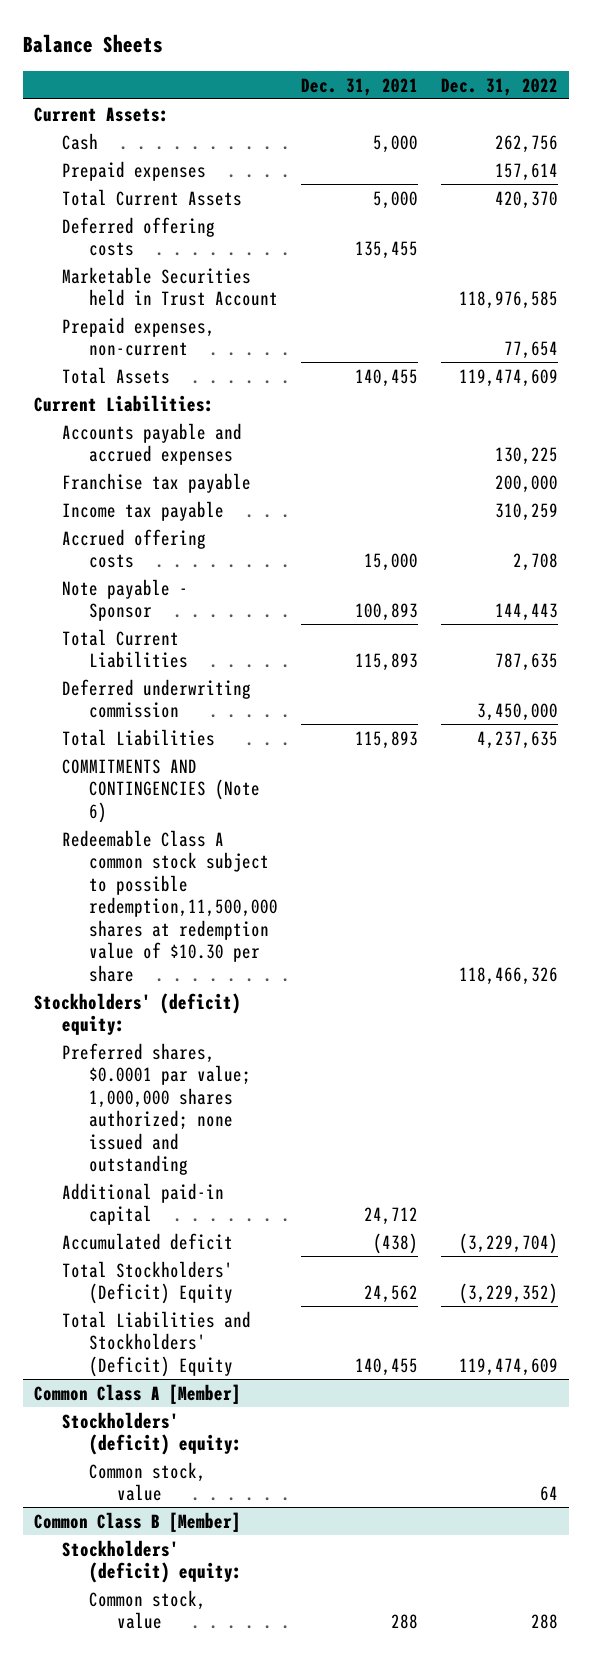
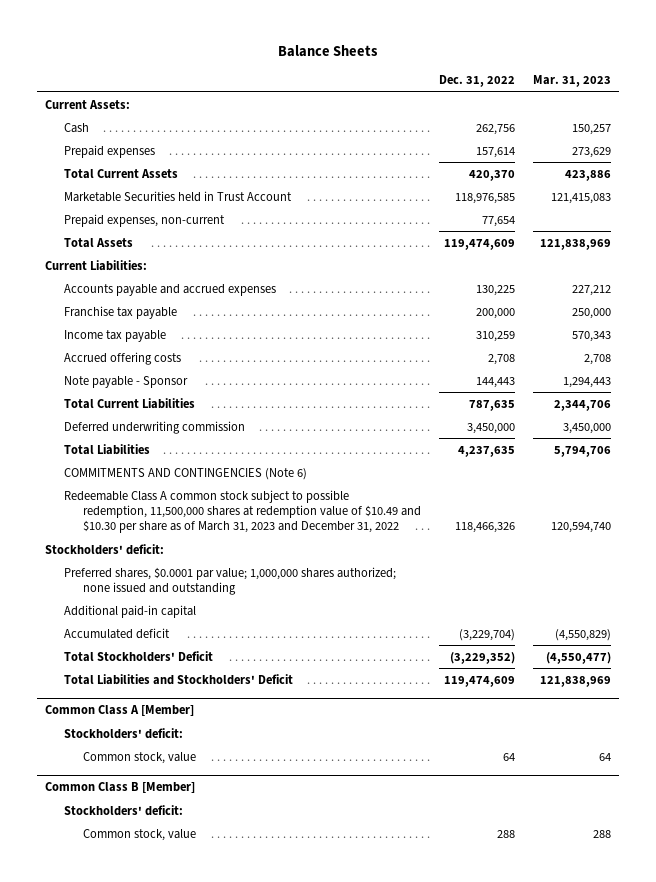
[300,77,418,96] Dec. 31, 2021 -> none
none -> [532,75,611,88] Mar. 31, 2023
[61,216,215,257] Deferred offering costs -> none
[61,829,279,982] Redeemable Class A common stock subject to possible redemption,11,500,000 shares at redemption value of $10.30 per share -> [64,489,421,534] Redeemable Class A common stock subject to possible redemption, 11,500,000 shares at redemption value of $10.49 and $10.30 per share as of March 31, 2023 and December 31, 2022
[34,992,242,1036] Stockholders' (deficit) equity: -> [45,543,165,555] Stockholders' deficit:
[61,1260,234,1305] Total Stockholders' (Deficit) Equity -> [64,650,214,662] Total Stockholders' Deficit
[61,1310,251,1377] Total Liabilities and Stockholders' (Deficit) Equity -> [64,673,294,685] Total Liabilities and Stockholders' Deficit
[61,1411,243,1456] Stockholders' (deficit) equity: -> [64,727,184,739] Stockholders' deficit:
[61,1539,243,1584] Stockholders' (deficit) equity: -> [64,804,184,816] Stockholders' deficit:

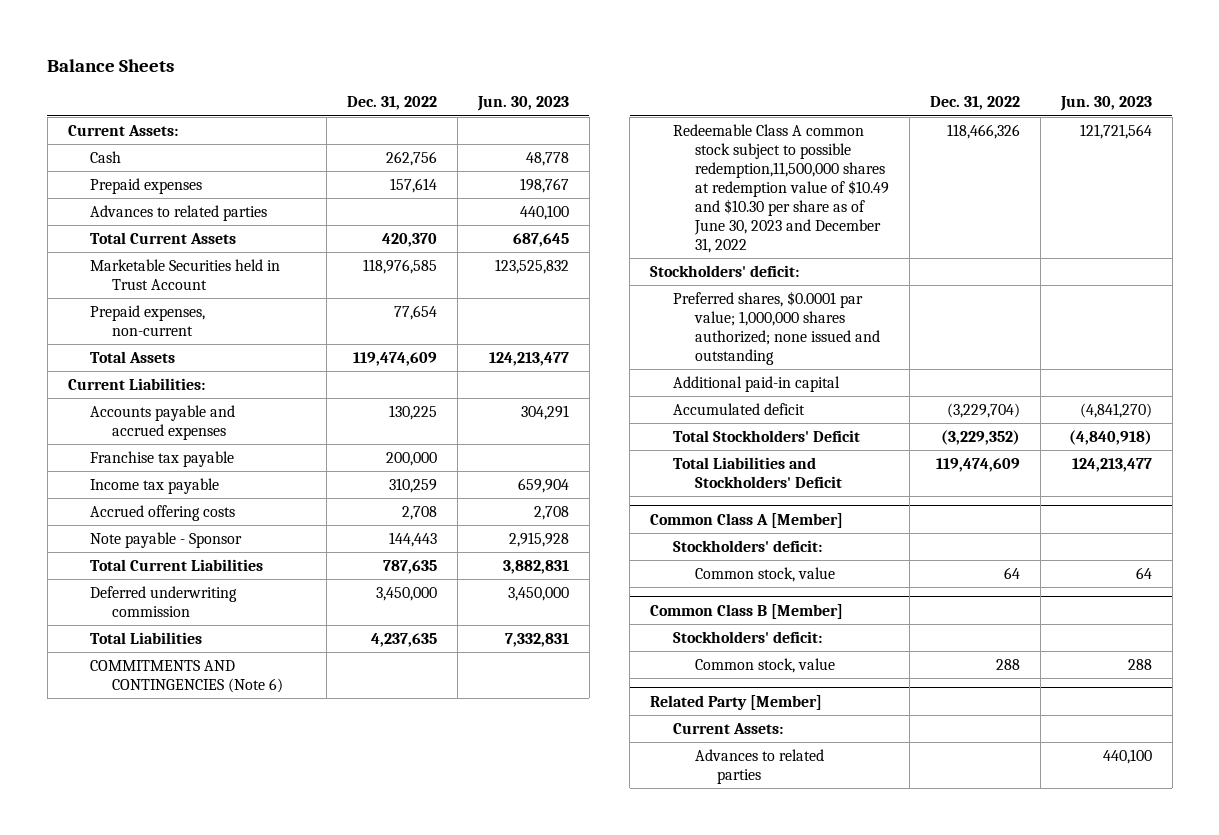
[532,75,611,88] Mar. 31, 2023 -> none
none -> [476,96,569,112] Jun. 30, 2023
none -> [89,205,267,222] Advances to related parties
[64,489,421,534] Redeemable Class A common stock subject to possible redemption, 11,500,000 shares at redemption value of $10.49 and $10.30 per share as of March 31, 2023 and December 31, 2022 -> [672,124,889,254] Redeemable Class A common stock subject to possible redemption,11,500,000 shares at redemption value of $10.49 and $10.30 per share as of June 30, 2023 and December 31, 2022
none -> [650,694,823,710] Related Party [Member]
none -> [672,723,783,735] Current Assets:
none -> [694,749,824,785] Advances to related parties

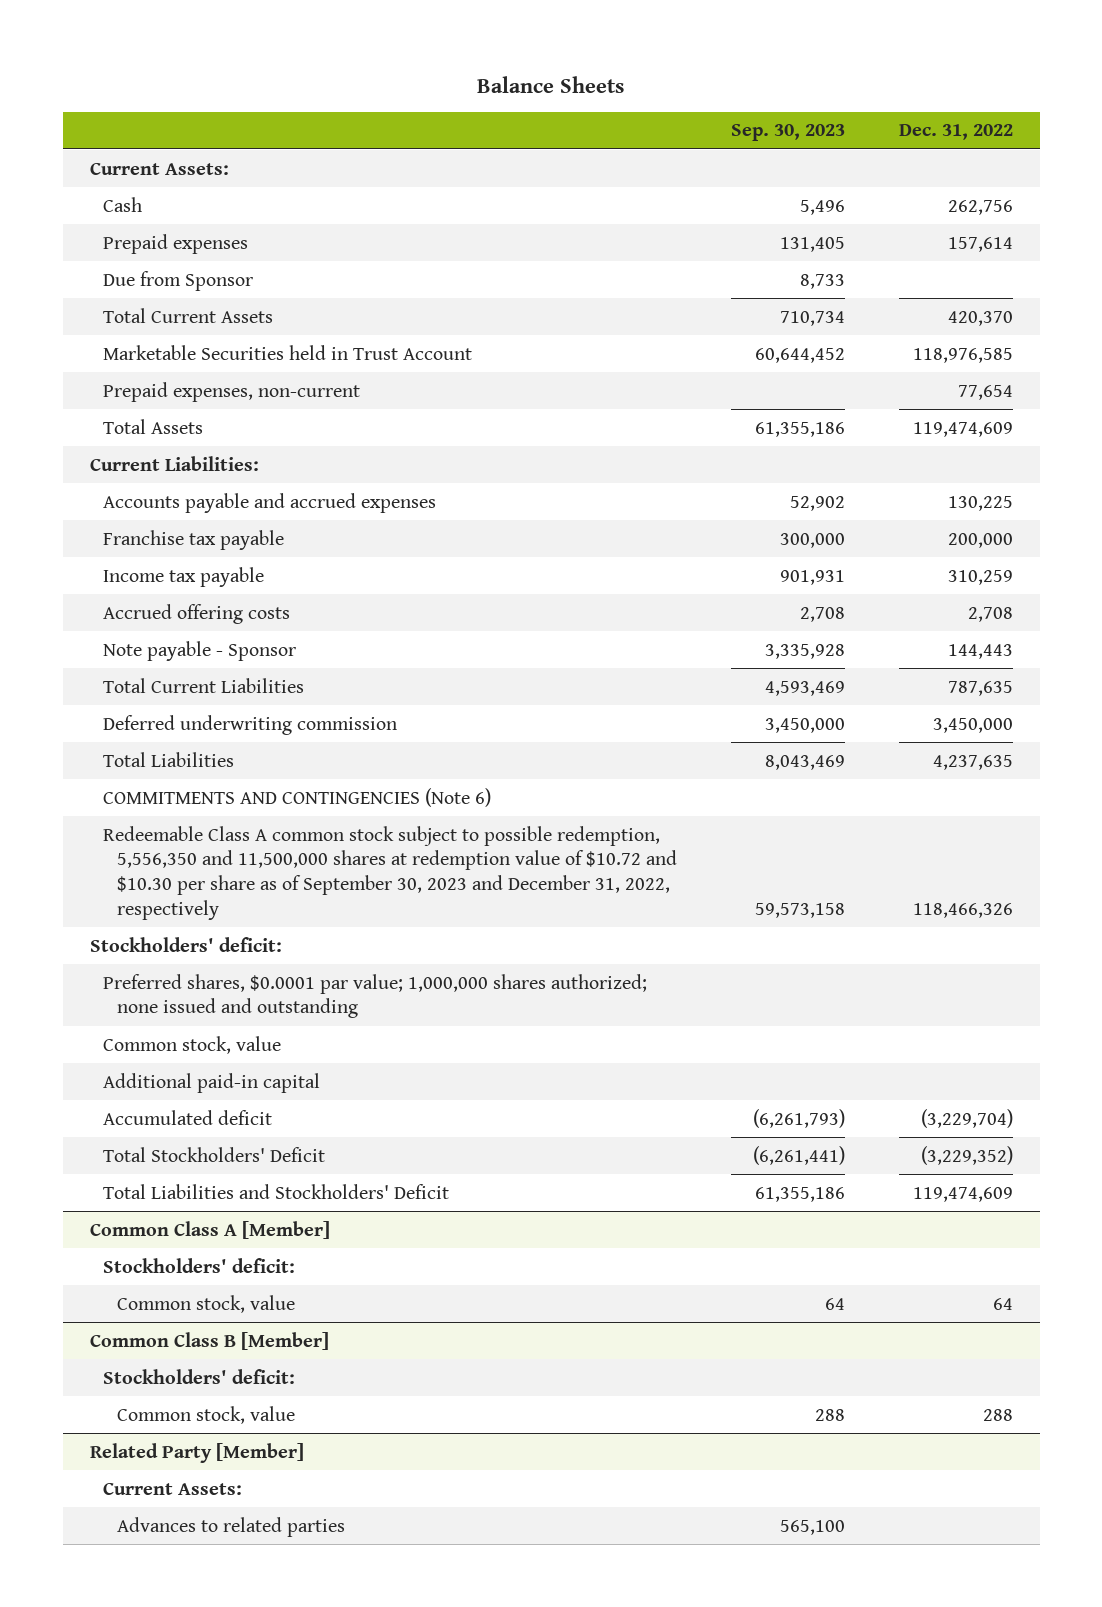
[476,96,569,112] Jun. 30, 2023 -> none
none -> [730,124,845,142] Sep. 30, 2023
[89,205,267,222] Advances to related parties -> none
none -> [103,270,254,291] Due from Sponsor
[672,124,889,254] Redeemable Class A common stock subject to possible redemption,11,500,000 shares at redemption value of $10.49 and $10.30 per share as of June 30, 2023 and December 31, 2022 -> [103,825,677,920] Redeemable Class A common stock subject to possible redemption, 5,556,350 and 11,500,000 shares at redemption value of $10.72 and $10.30 per share as of September 30, 2023 and December 31, 2022, respectively
none -> [103,1035,282,1054] Common stock, value

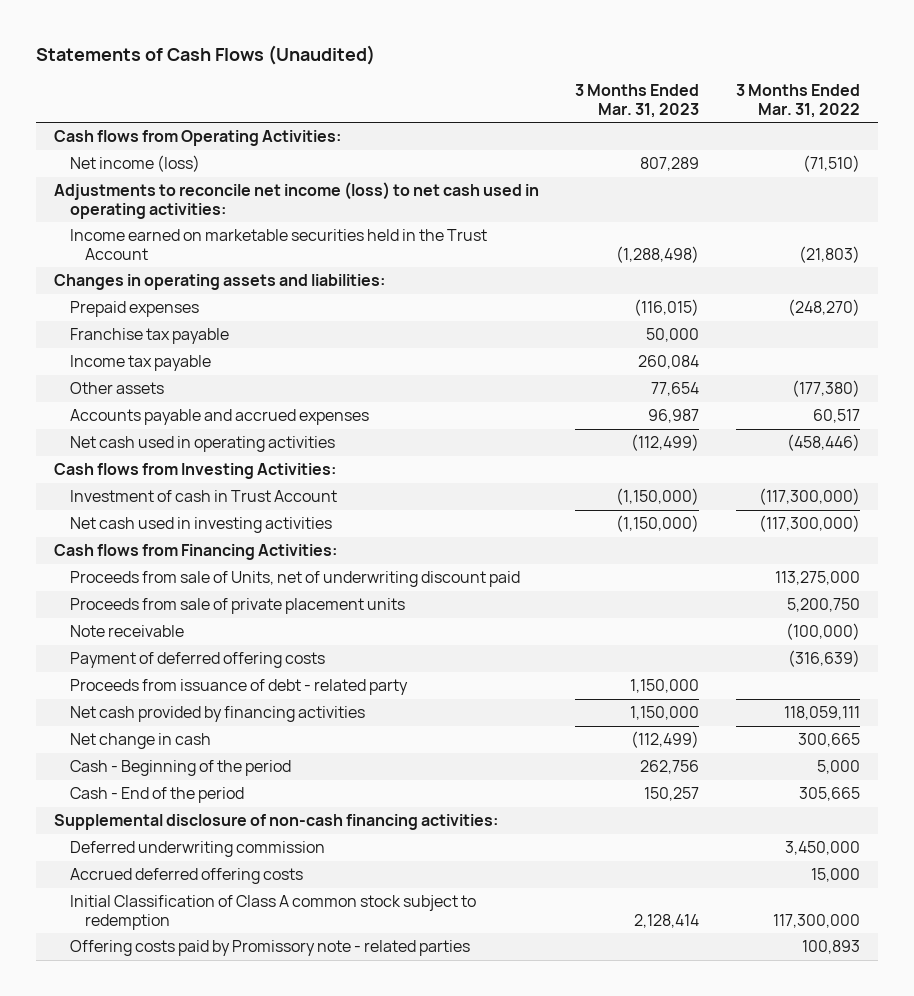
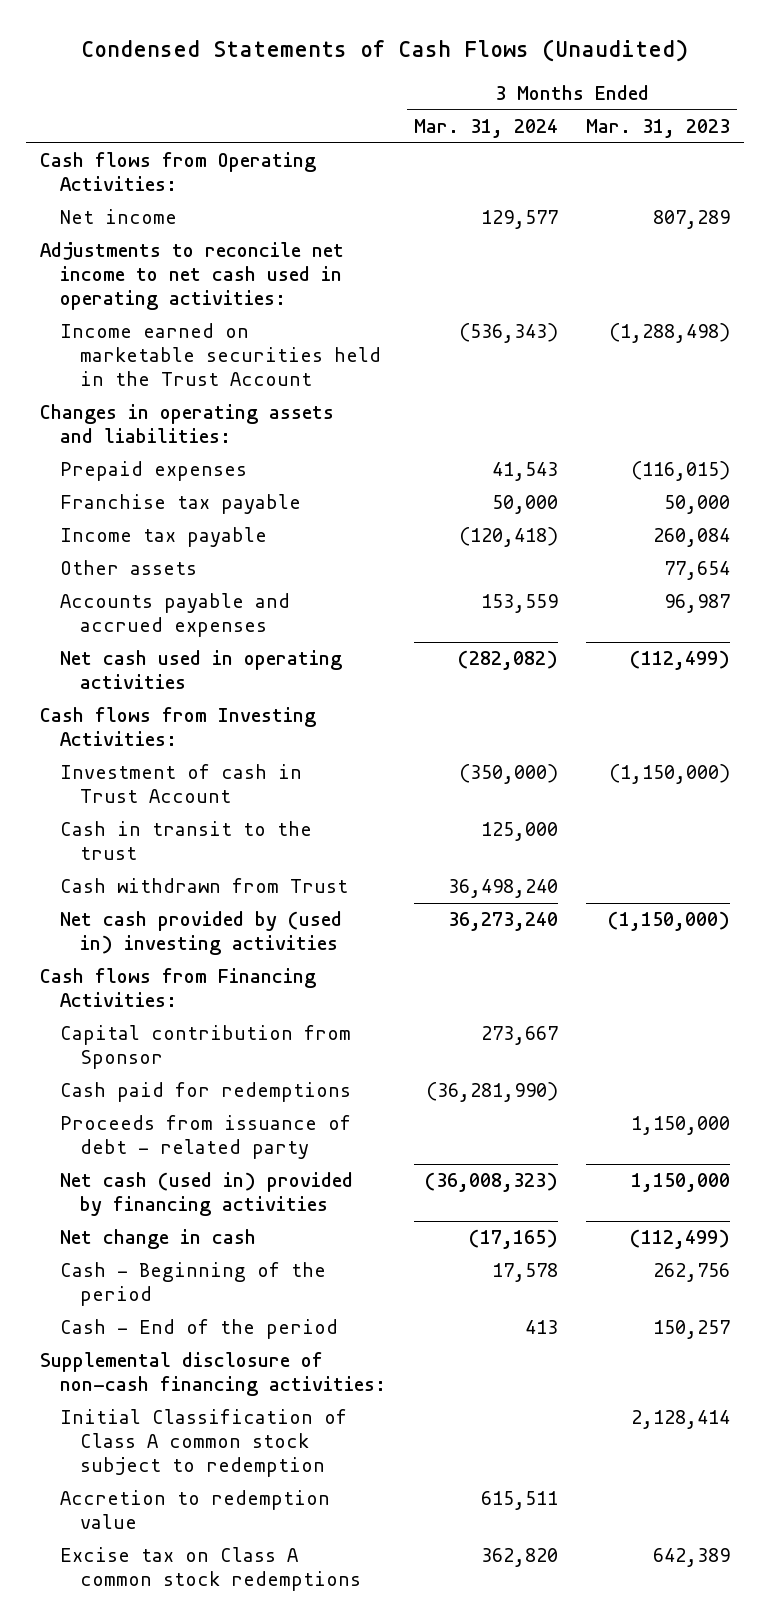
[36,44,376,65] Statements of Cash Flows (Unaudited) -> [80,38,688,62] Condensed Statements of Cash Flows (Unaudited)
[735,83,860,118] 3 Months Ended Mar. 31, 2022 -> none
none -> [413,119,558,139] Mar. 31, 2024
[69,155,200,173] Net income (loss) -> [59,209,177,225] Net income
[54,182,540,219] Adjustments to reconcile net income (loss) to net cash used in operating activities: -> [39,242,344,310] Adjustments to reconcile net income to net cash used in operating activities:
none -> [59,821,312,861] Cash in transit to the trust
none -> [59,878,348,894] Cash withdrawn from Trust
[69,517,332,534] Net cash used in investing activities -> [59,911,342,956] Net cash provided by (used in) investing activities
[69,571,520,588] Proceeds from sale of Units, net of underwriting discount paid -> none
[69,598,405,615] Proceeds from sale of private placement units -> none
[69,625,184,638] Note receivable -> none
[69,652,325,669] Payment of deferred offering costs -> none
none -> [59,1025,351,1070] Capital contribution from Sponsor
none -> [59,1082,351,1103] Cash paid for redemptions
[69,706,365,723] Net cash provided by financing activities -> [59,1172,353,1217] Net cash (used in) provided by financing activities
[69,841,325,858] Deferred underwriting commission -> none
[69,868,303,885] Accrued deferred offering costs -> none
[69,940,470,957] Offering costs paid by Promissory note - related parties -> none
none -> [59,1490,330,1530] Accretion to redemption value
none -> [59,1547,362,1592] Excise tax on Class A common stock redemptions

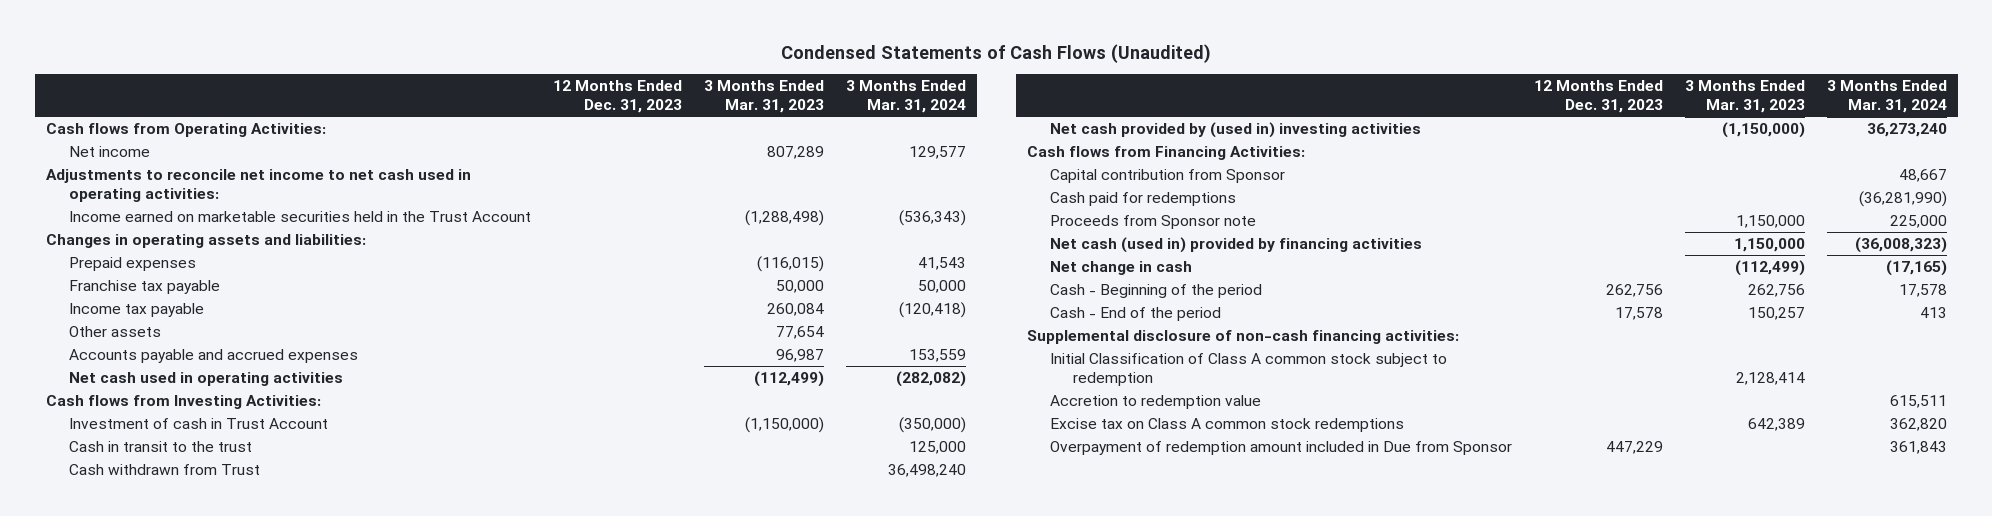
none -> [552,80,682,114] 12 Months Ended Dec. 31, 2023
[480,1026,558,1046] 273,667 -> [1898,168,1947,182] 48,667
[59,1115,351,1160] Proceeds from issuance of debt - related party -> none
none -> [1049,214,1256,229] Proceeds from Sponsor note
none -> [1049,440,1512,455] Overpayment of redemption amount included in Due from Sponsor

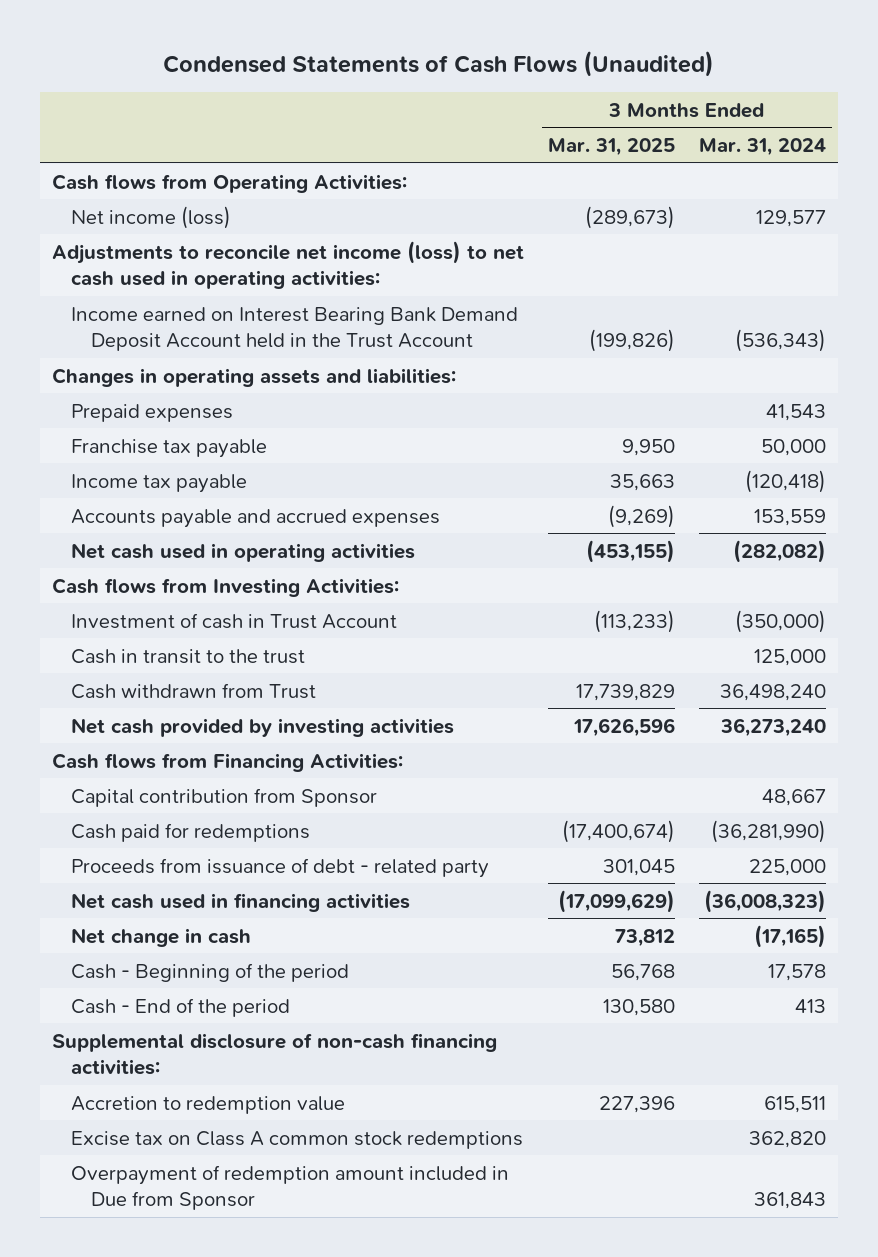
[552,80,682,114] 12 Months Ended Dec. 31, 2023 -> none
[703,80,824,114] 3 Months Ended Mar. 31, 2023 -> none
none -> [547,138,675,157] Mar. 31, 2025
[68,145,150,157] Net income -> [71,205,232,229] Net income (loss)
[45,168,471,202] Adjustments to reconcile net income to net cash used in operating activities: -> [51,240,524,290] Adjustments to reconcile net income (loss) to net cash used in operating activities:
[68,210,531,222] Income earned on marketable securities held in the Trust Account -> [71,306,519,352] Income earned on Interest Bearing Bank Demand Deposit Account held in the Trust Account
[68,325,161,337] Other assets -> none
[1049,121,1421,138] Net cash provided by (used in) investing activities -> [71,717,455,737] Net cash provided by investing activities
[1049,214,1256,229] Proceeds from Sponsor note -> [71,857,490,878] Proceeds from issuance of debt - related party
[1049,236,1422,253] Net cash (used in) provided by financing activities -> [71,892,411,912] Net cash used in financing activities
[1049,352,1447,386] Initial Classification of Class A common stock subject to redemption -> none

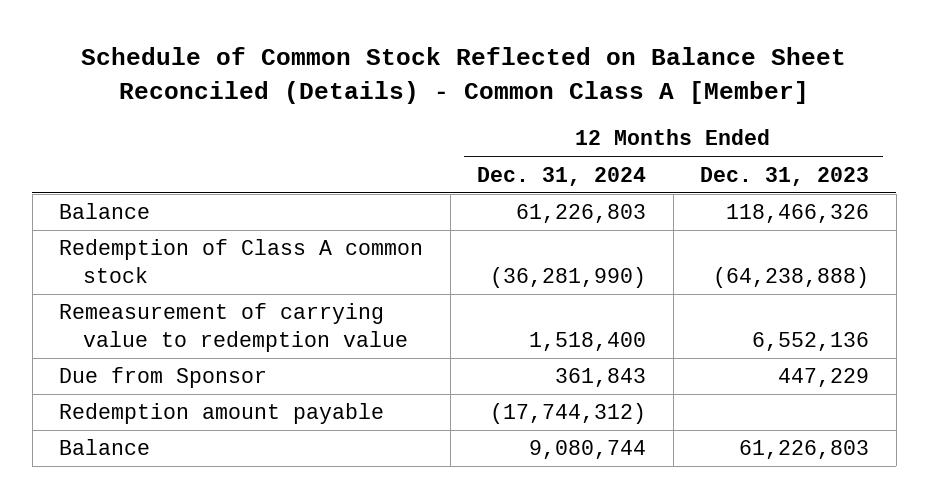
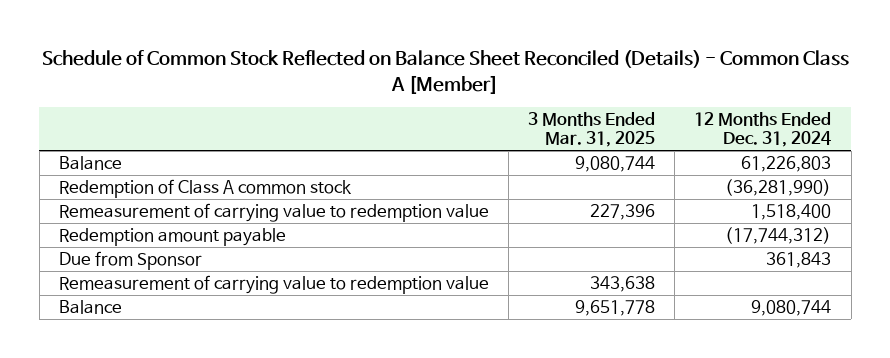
[700,166,870,186] Dec. 31, 2023 -> none
none -> [528,112,656,148] 3 Months Ended Mar. 31, 2025
[59,367,268,389] Due from Sponsor -> [58,250,202,270] Due from Sponsor
none -> [58,274,489,294] Remeasurement of carrying value to redemption value

